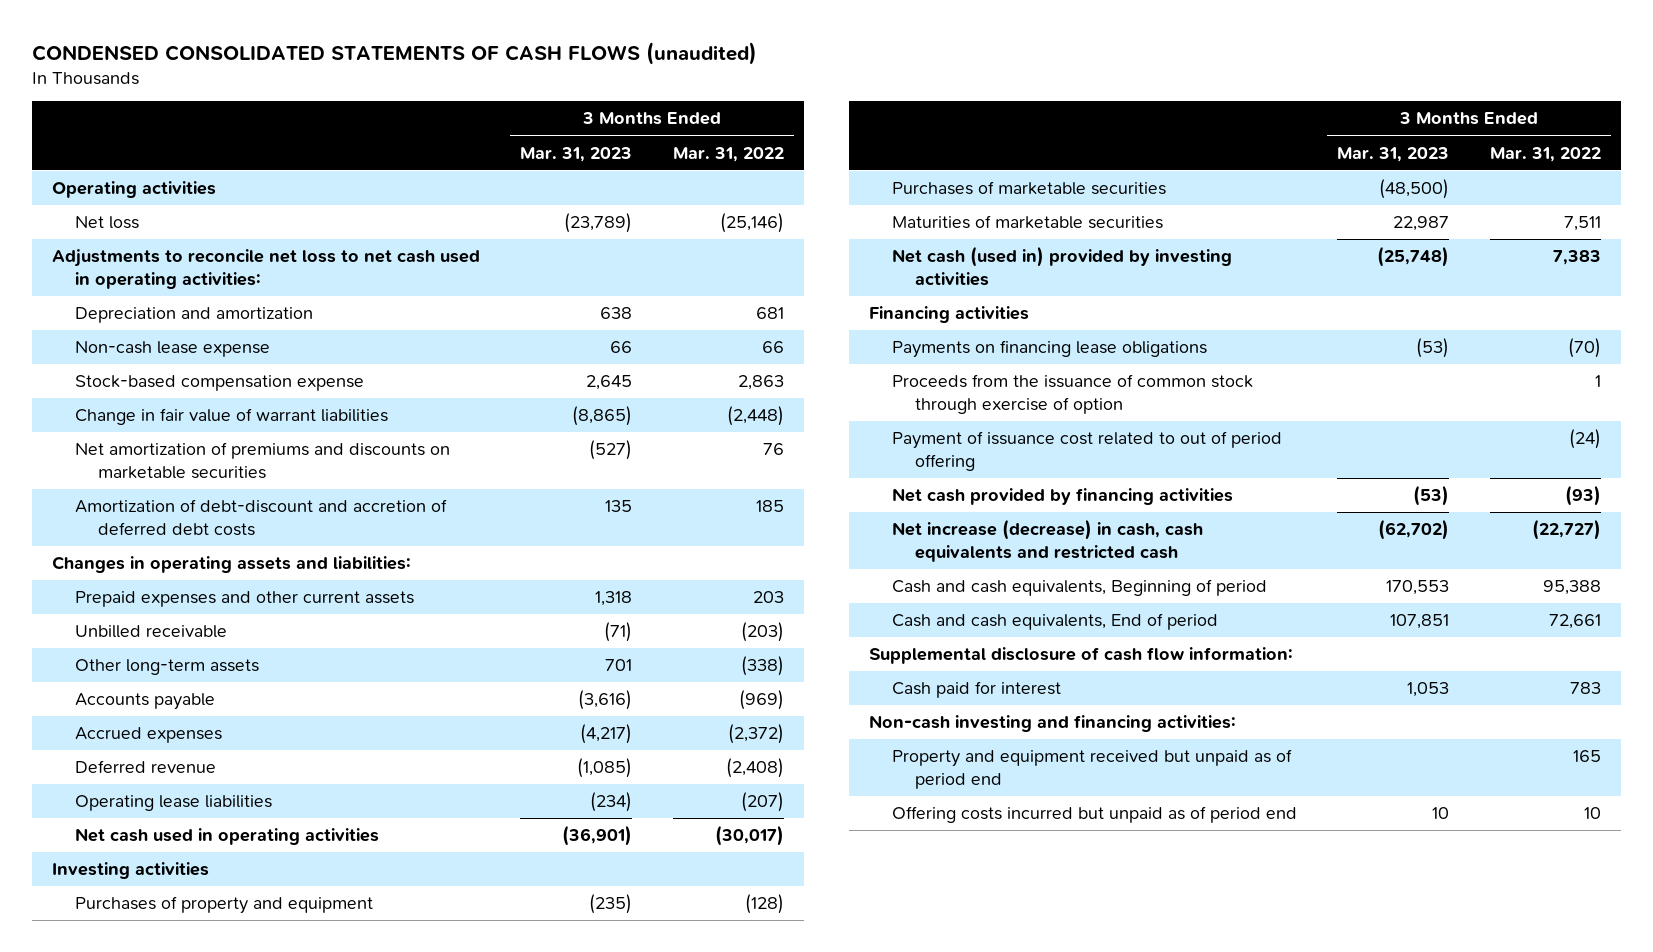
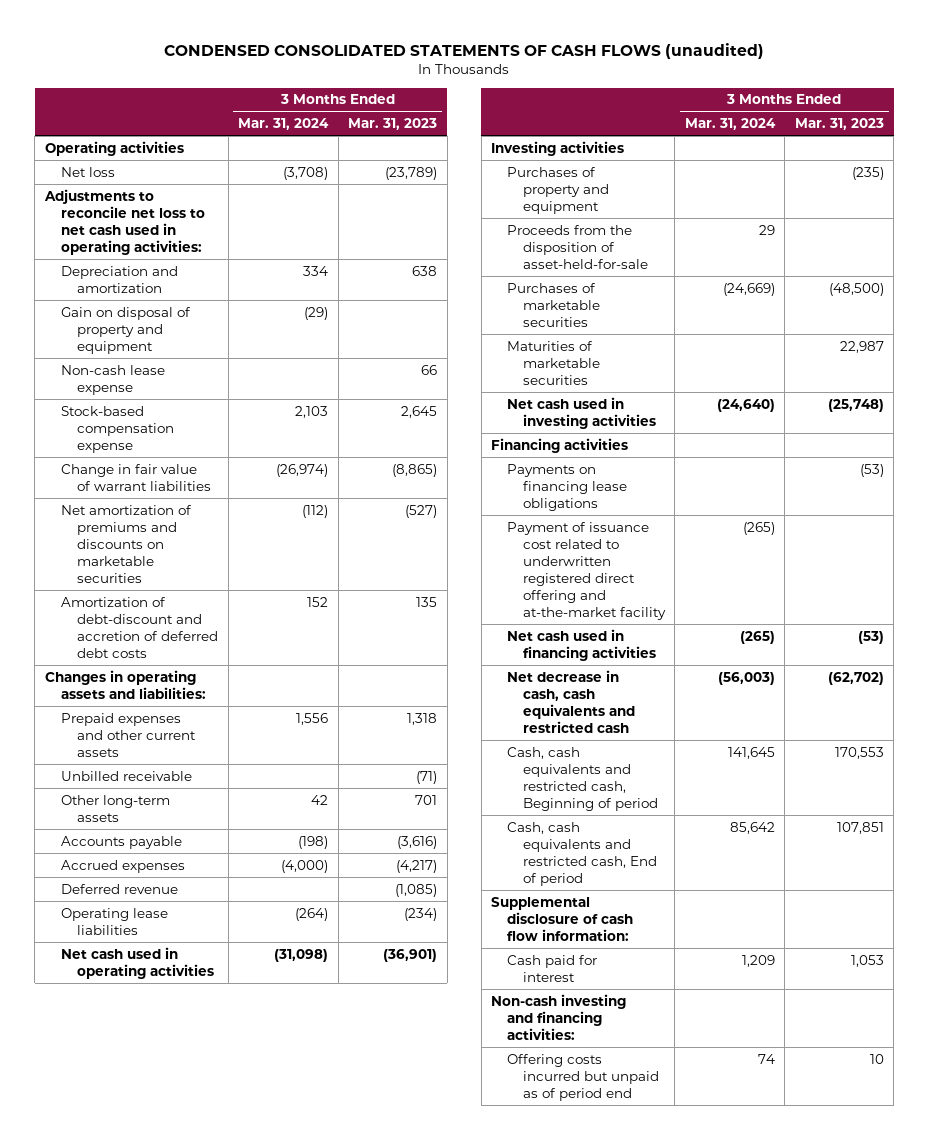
[672,146,784,162] Mar. 31, 2022 -> none
none -> [238,118,330,131] Mar. 31, 2024
none -> [60,306,191,354] Gain on disposal of property and equipment
none -> [506,224,648,269] Proceeds from the disposition of asset-held-for-sale
[891,246,1232,286] Net cash (used in) provided by investing activities -> [506,396,656,429] Net cash used in investing activities
[891,374,1253,414] Proceeds from the issuance of common stock through exercise of option -> none
[891,431,1282,471] Payment of issuance cost related to out of period offering -> none
none -> [506,521,666,620] Payment of issuance cost related to underwritten registered direct offering and at-the-market facility
[891,488,1233,506] Net cash provided by financing activities -> [506,628,656,661] Net cash used in financing activities
[891,519,1203,562] Net increase (decrease) in cash, cash equivalents and restricted cash -> [506,669,635,733] Net decrease in cash, cash equivalents and restricted cash
[891,579,1267,597] Cash and cash equivalents, Beginning of period -> [506,746,658,811] Cash, cash equivalents and restricted cash, Beginning of period
[891,613,1218,631] Cash and cash equivalents, End of period -> [506,821,657,886] Cash, cash equivalents and restricted cash, End of period
[891,749,1292,789] Property and equipment received but unpaid as of period end -> none

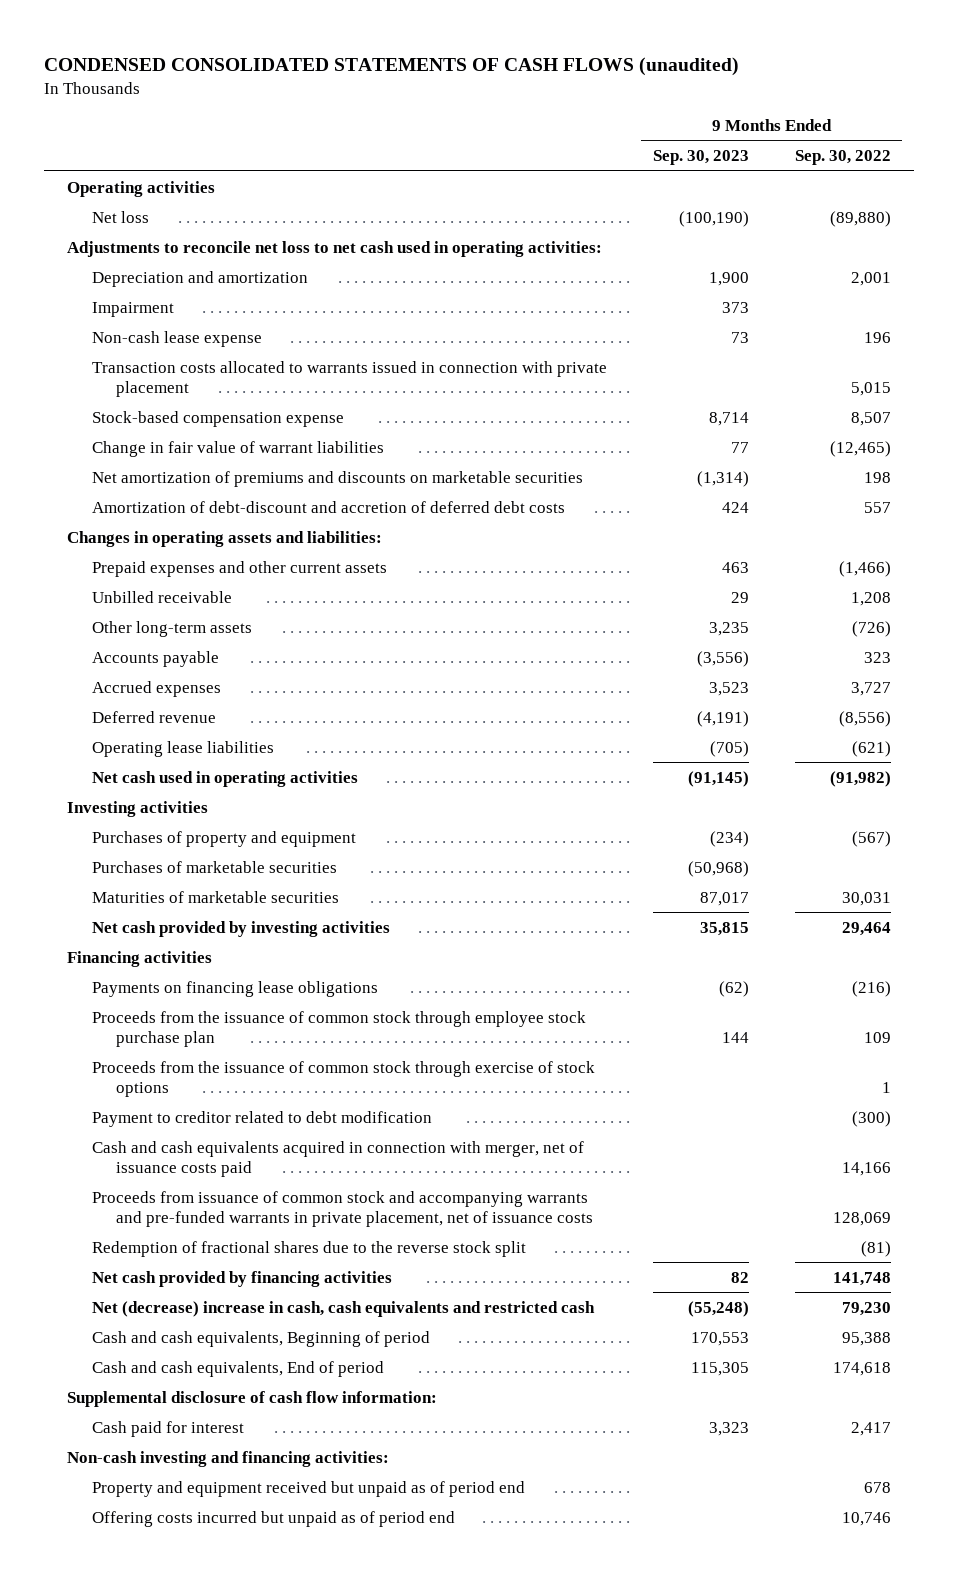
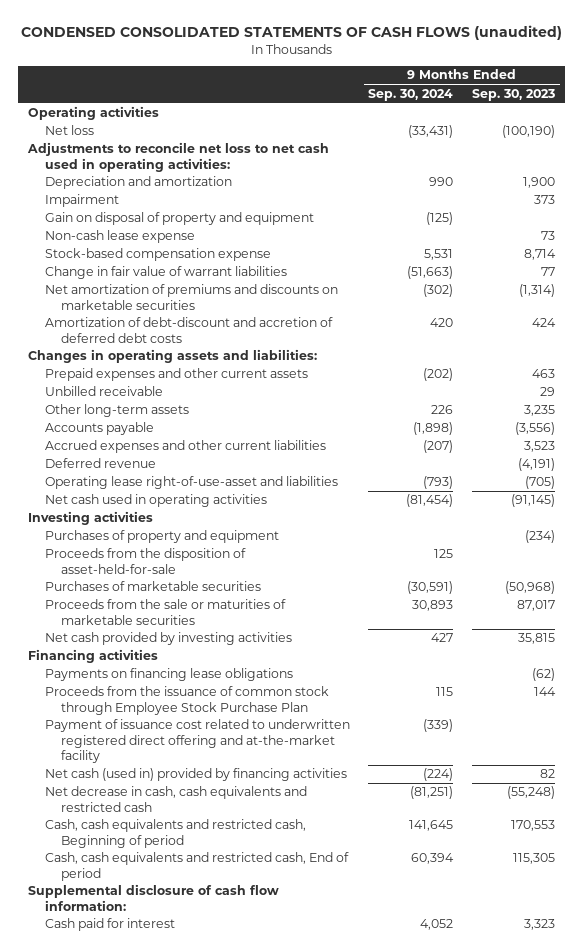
[794,150,891,166] Sep. 30, 2022 -> none
none -> [368,88,454,101] Sep. 30, 2024
none -> [44,212,314,226] Gain on disposal of property and equipment
[91,360,607,397] Transaction costs allocated to warrants issued in connection with private placement -> none
[91,680,221,697] Accrued expenses -> [44,440,326,454] Accrued expenses and other current liabilities
[91,740,274,757] Operating lease liabilities -> none
none -> [44,476,338,490] Operating lease right-of-use-asset and liabilities
none -> [44,548,246,574] Proceeds from the disposition of asset-held-for-sale
[91,890,339,903] Maturities of marketable securities -> [44,599,286,625] Proceeds from the sale or maturities of marketable securities
[91,1060,595,1097] Proceeds from the issuance of common stock through exercise of stock options -> none
[91,1110,432,1127] Payment to creditor related to debt modification -> none
[91,1140,584,1177] Cash and cash equivalents acquired in connection with merger, net of issuance costs paid -> none
[91,1190,594,1227] Proceeds from issuance of common stock and accompanying warrants and pre-funded warrants in private placement, net of issuance costs -> none
[91,1240,526,1257] Redemption of fractional shares due to the reverse stock split -> none
[91,1010,586,1047] Proceeds from the issuance of common stock through employee stock purchase plan -> [44,686,329,715] Proceeds from the issuance of common stock through Employee Stock Purchase Plan
none -> [44,719,350,763] Payment of issuance cost related to underwritten registered direct offering and at-the-market facility
[91,1270,392,1287] Net cash provided by financing activities -> [44,768,347,782] Net cash (used in) provided by financing activities
[91,1300,595,1317] Net (decrease) increase in cash, cash equivalents and restricted cash -> [44,786,307,812] Net decrease in cash, cash equivalents and restricted cash
[91,1330,430,1347] Cash and cash equivalents, Beginning of period -> [44,819,306,848] Cash, cash equivalents and restricted cash, Beginning of period
[91,1360,384,1377] Cash and cash equivalents, End of period -> [44,852,349,881] Cash, cash equivalents and restricted cash, End of period
[67,1450,390,1467] Non-cash investing and financing activities: -> none
[91,1480,525,1497] Property and equipment received but unpaid as of period end -> none
[91,1510,455,1527] Offering costs incurred but unpaid as of period end -> none

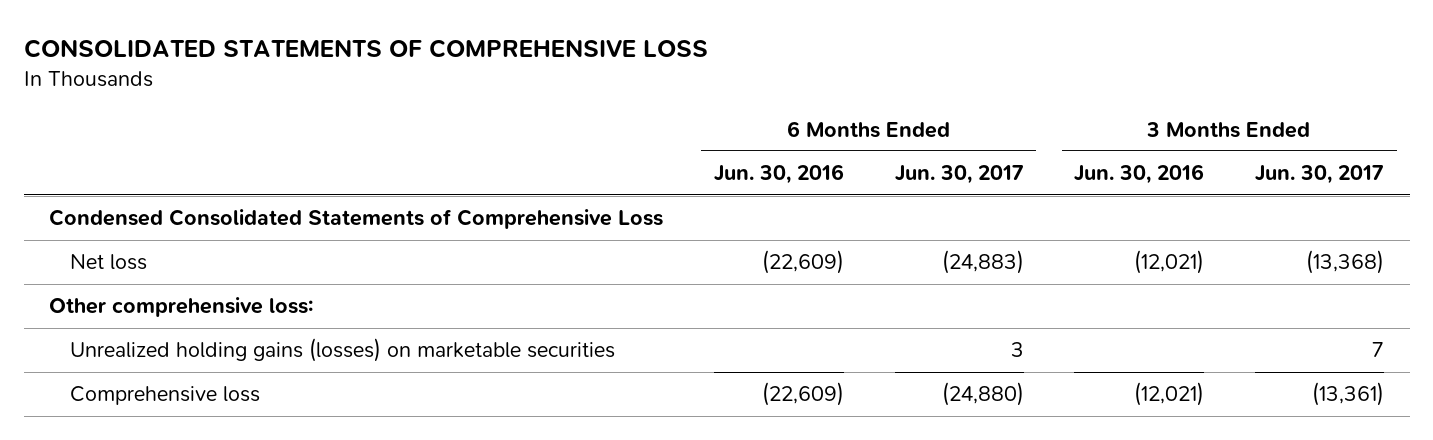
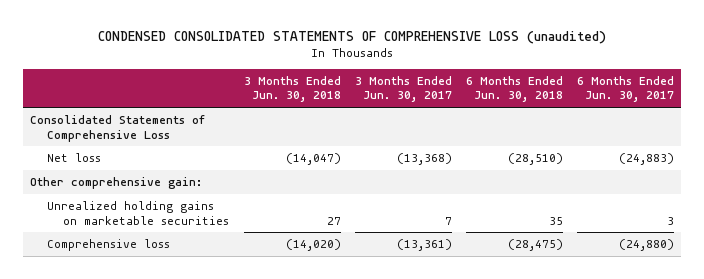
[23,39,708,59] CONSOLIDATED STATEMENTS OF COMPREHENSIVE LOSS -> [97,31,606,45] CONDENSED CONSOLIDATED STATEMENTS OF COMPREHENSIVE LOSS (unaudited)
[713,164,844,185] Jun. 30, 2016 -> none
[1074,164,1205,185] Jun. 30, 2016 -> none
none -> [243,75,341,103] 3 Months Ended Jun. 30, 2018
none -> [465,75,563,103] 6 Months Ended Jun. 30, 2018
[49,209,664,230] Condensed Consolidated Statements of Comprehensive Loss -> [29,114,205,142] Consolidated Statements of Comprehensive Loss
[49,297,314,318] Other comprehensive loss: -> [29,176,202,189] Other comprehensive gain:
[70,338,616,363] Unrealized holding gains (losses) on marketable securities -> [46,200,230,225] Unrealized holding gains on marketable securities

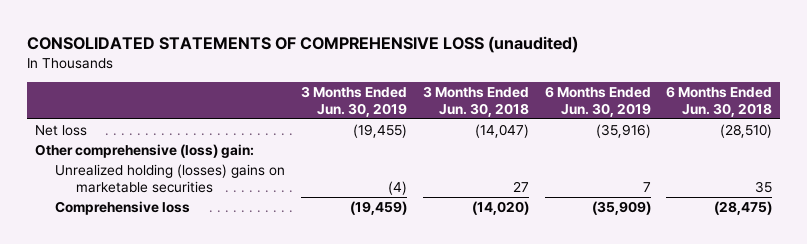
[97,31,606,45] CONDENSED CONSOLIDATED STATEMENTS OF COMPREHENSIVE LOSS (unaudited) -> [26,35,578,53] CONSOLIDATED STATEMENTS OF COMPREHENSIVE LOSS (unaudited)
[354,75,452,103] 3 Months Ended Jun. 30, 2017 -> none
[576,75,674,103] 6 Months Ended Jun. 30, 2017 -> none
none -> [301,86,408,117] 3 Months Ended Jun. 30, 2019
none -> [544,86,651,117] 6 Months Ended Jun. 30, 2019
[29,114,205,142] Consolidated Statements of Comprehensive Loss -> none
[29,176,202,189] Other comprehensive gain: -> [34,144,254,159] Other comprehensive (loss) gain:
[46,200,230,225] Unrealized holding gains on marketable securities -> [55,164,286,193] Unrealized holding (losses) gains on marketable securities

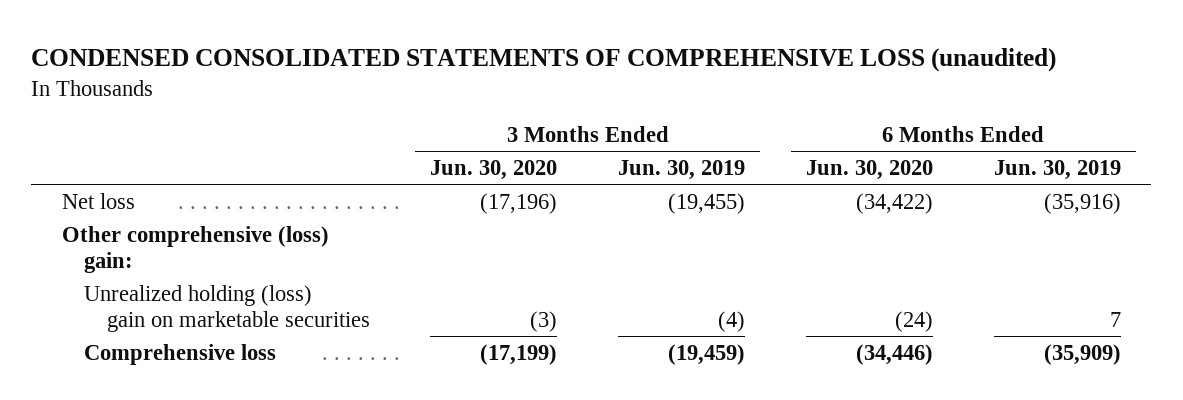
[26,35,578,53] CONSOLIDATED STATEMENTS OF COMPREHENSIVE LOSS (unaudited) -> [31,48,1057,73] CONDENSED CONSOLIDATED STATEMENTS OF COMPREHENSIVE LOSS (unaudited)
[422,86,529,117] 3 Months Ended Jun. 30, 2018 -> none
[666,86,773,117] 6 Months Ended Jun. 30, 2018 -> none
none -> [430,159,558,180] Jun. 30, 2020
none -> [805,159,933,180] Jun. 30, 2020
[55,164,286,193] Unrealized holding (losses) gains on marketable securities -> [84,284,370,332] Unrealized holding (loss) gain on marketable securities

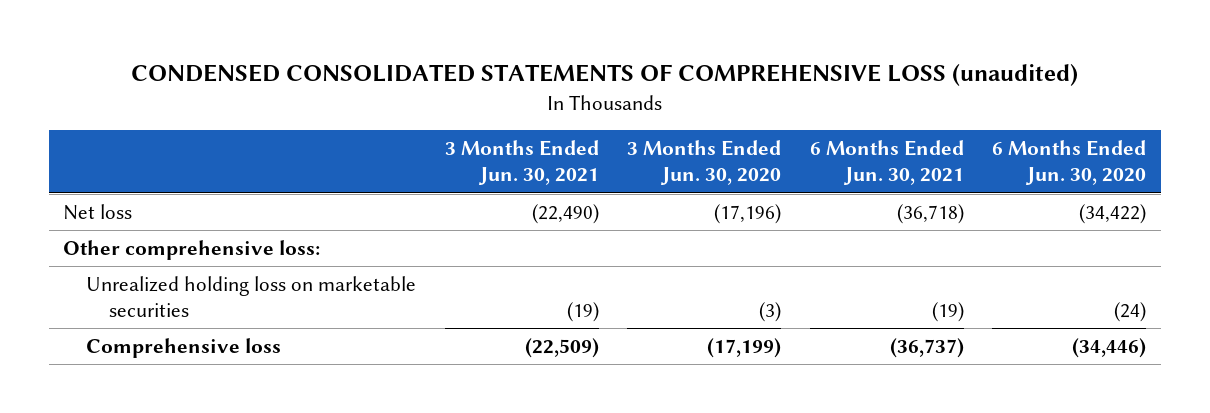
[618,159,746,180] Jun. 30, 2019 -> none
[993,159,1121,180] Jun. 30, 2019 -> none
none -> [444,140,599,186] 3 Months Ended Jun. 30, 2021
none -> [809,140,964,186] 6 Months Ended Jun. 30, 2021
[61,225,329,273] Other comprehensive (loss) gain: -> [63,239,321,260] Other comprehensive loss:
[84,284,370,332] Unrealized holding (loss) gain on marketable securities -> [86,275,417,317] Unrealized holding loss on marketable securities

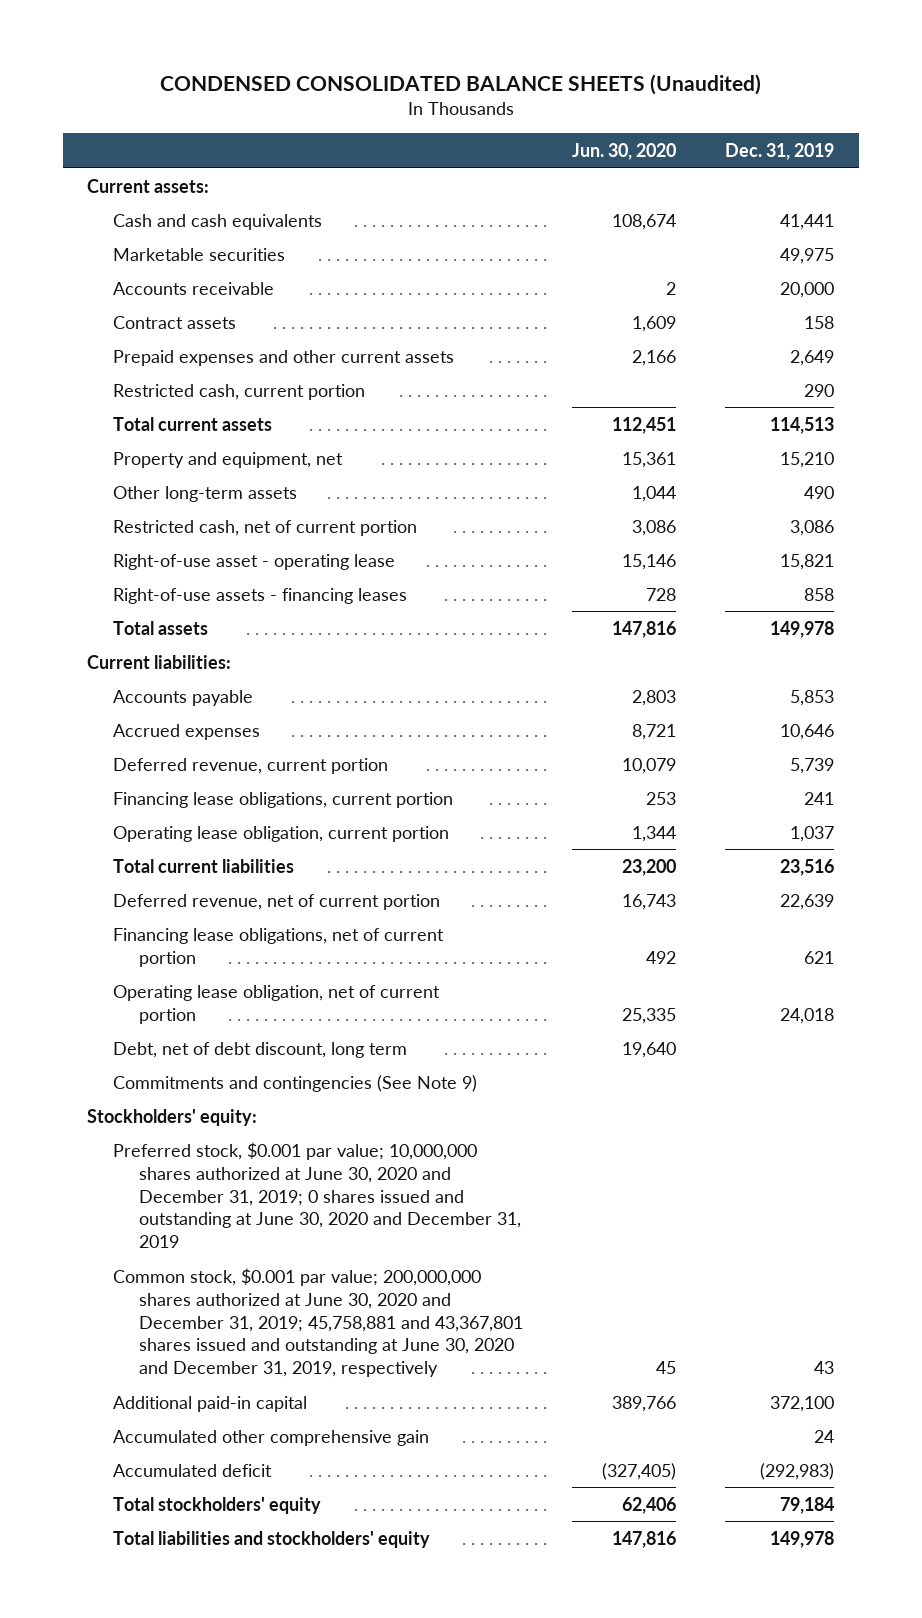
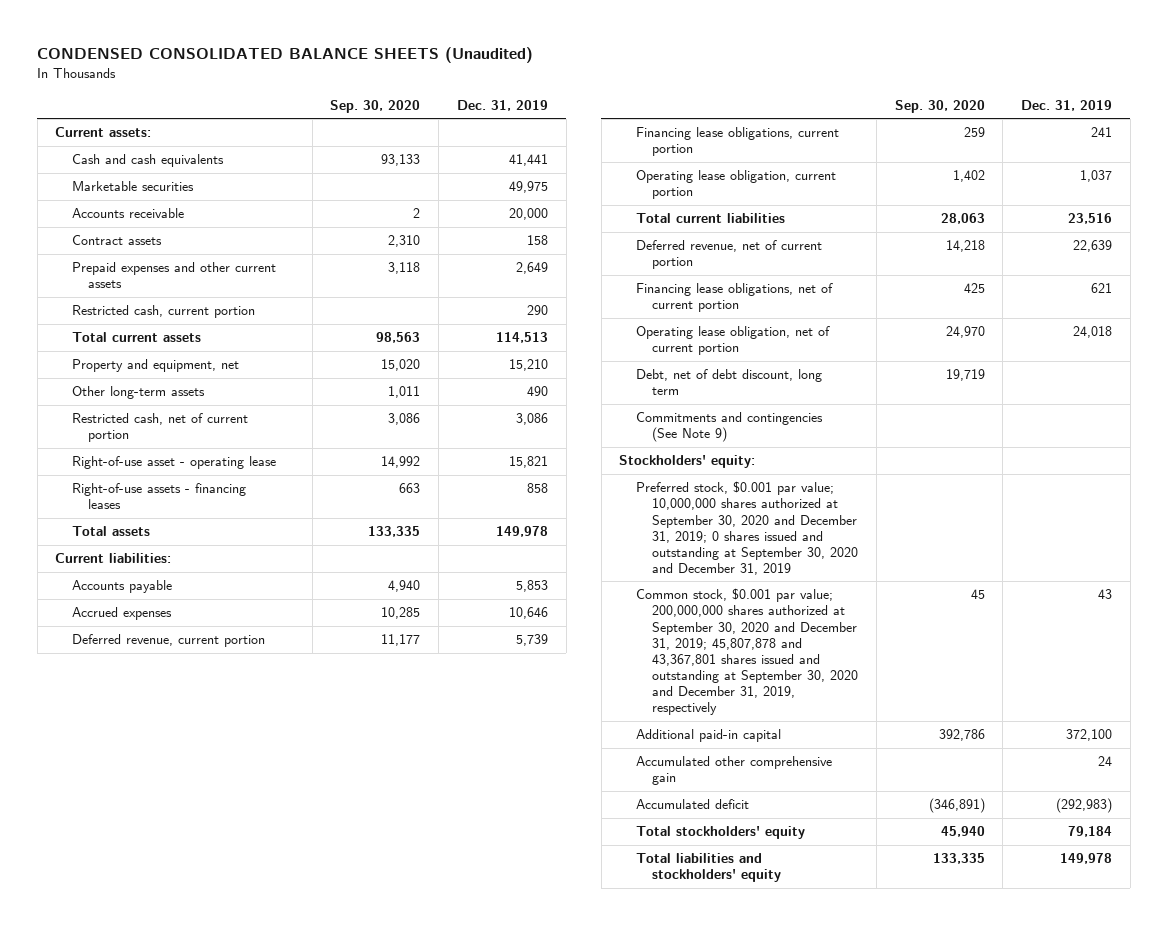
[572,143,677,161] Jun. 30, 2020 -> none
none -> [330,99,421,113] Sep. 30, 2020
[113,1141,521,1249] Preferred stock, $0.001 par value; 10,000,000 shares authorized at June 30, 2020 and December 31, 2019; 0 shares issued and outstanding at June 30, 2020 and December 31, 2019 -> [635,481,859,575] Preferred stock, $0.001 par value; 10,000,000 shares authorized at September 30, 2020 and December 31, 2019; 0 shares issued and outstanding at September 30, 2020 and December 31, 2019
[113,1267,523,1378] Common stock, $0.001 par value; 200,000,000 shares authorized at June 30, 2020 and December 31, 2019; 45,758,881 and 43,367,801 shares issued and outstanding at June 30, 2020 and December 31, 2019, respectively -> [635,588,859,716] Common stock, $0.001 par value; 200,000,000 shares authorized at September 30, 2020 and December 31, 2019; 45,807,878 and 43,367,801 shares issued and outstanding at September 30, 2020 and December 31, 2019, respectively

